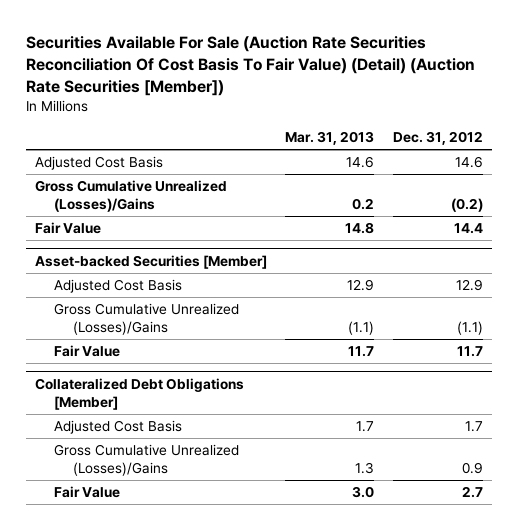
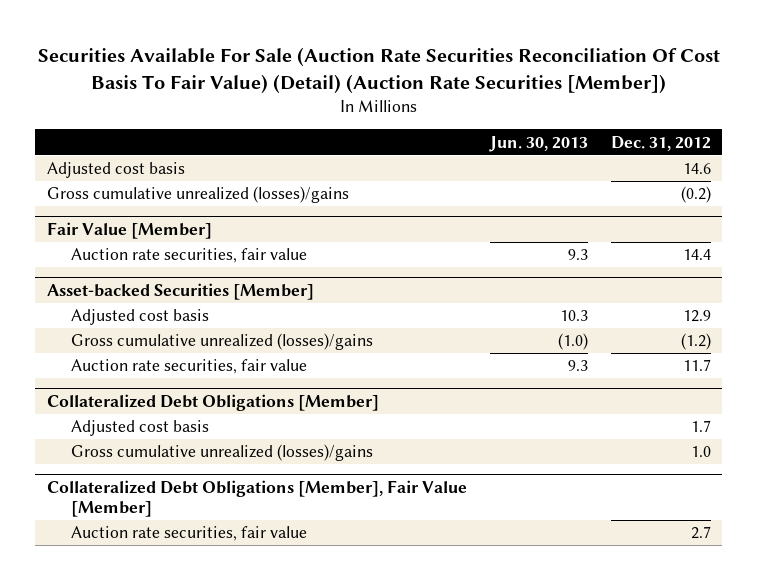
[285,131,375,146] Mar. 31, 2013 -> none
none -> [488,135,588,152] Jun. 30, 2013
[35,156,164,171] Adjusted Cost Basis -> [46,162,185,179] Adjusted cost basis
[35,180,228,212] Gross Cumulative Unrealized (Losses)/Gains -> [46,186,349,204] Gross cumulative unrealized (losses)/gains
none -> [46,221,212,239] Fair Value [Member]
[35,222,102,235] Fair Value -> [70,248,307,264] Auction rate securities, fair value
[54,279,183,294] Adjusted Cost Basis -> [70,309,209,326] Adjusted cost basis
[54,303,240,335] Gross Cumulative Unrealized (Losses)/Gains -> [70,333,373,351] Gross cumulative unrealized (losses)/gains
[456,320,483,335] (1.1) -> [680,333,711,351] (1.2)
[54,345,121,358] Fair Value -> [70,359,307,375] Auction rate securities, fair value
[54,420,183,435] Adjusted Cost Basis -> [70,420,209,437] Adjusted cost basis
[54,444,240,476] Gross Cumulative Unrealized (Losses)/Gains -> [70,444,373,462] Gross cumulative unrealized (losses)/gains
[461,461,483,474] 0.9 -> [690,446,711,458] 1.0
none -> [46,479,467,518] Collateralized Debt Obligations [Member], Fair Value [Member]
[54,486,121,499] Fair Value -> [70,526,307,542] Auction rate securities, fair value

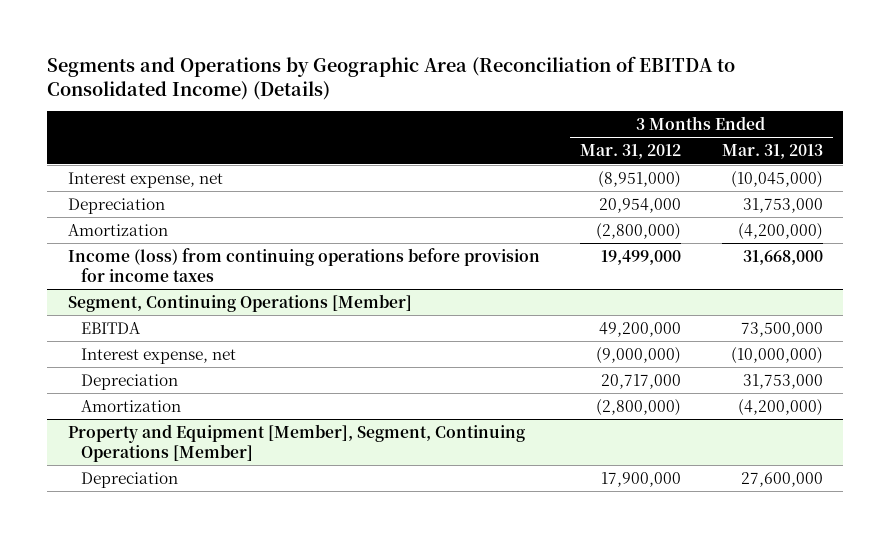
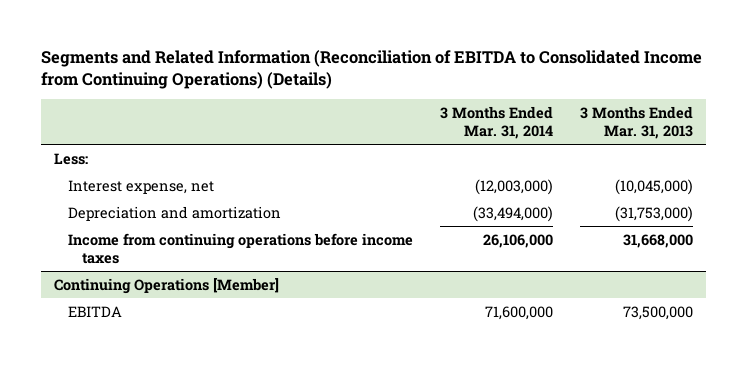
[47,55,736,100] Segments and Operations by Geographic Area (Reconciliation of EBITDA to Consolidated Income) (Details) -> [40,49,702,89] Segments and Related Information (Reconciliation of EBITDA to Consolidated Income from Continuing Operations) (Details)
[580,144,682,160] Mar. 31, 2012 -> none
none -> [439,105,553,140] 3 Months Ended Mar. 31, 2014
none -> [53,152,88,165] Less:
[67,223,168,236] Amortization -> none
[67,197,165,214] Depreciation -> [68,205,282,221] Depreciation and amortization
[742,197,823,213] 31,753,000 -> [614,205,693,222] (31,753,000)
[67,247,540,282] Income (loss) from continuing operations before provision for income taxes -> [68,232,414,264] Income from continuing operations before income taxes
[67,293,412,312] Segment, Continuing Operations [Member] -> [53,277,279,294] Continuing Operations [Member]
[81,347,237,364] Interest expense, net -> none
[81,373,179,390] Depreciation -> none
[81,399,182,412] Amortization -> none
[67,423,525,462] Property and Equipment [Member], Segment, Continuing Operations [Member] -> none
[81,471,179,488] Depreciation -> none

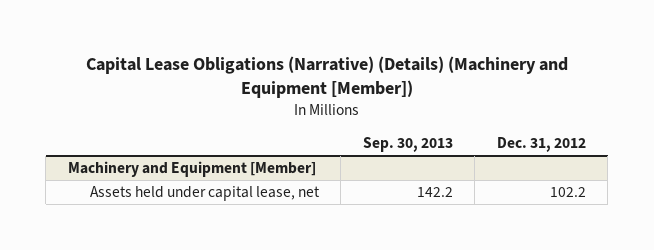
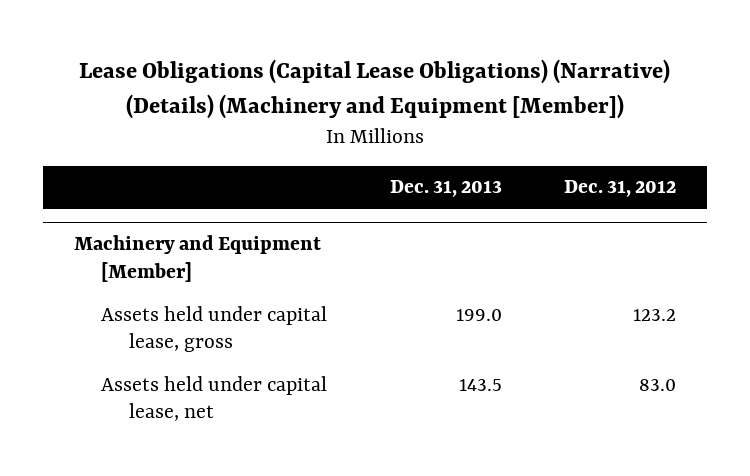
[85,55,568,99] Capital Lease Obligations (Narrative) (Details) (Machinery and Equipment [Member]) -> [78,59,670,119] Lease Obligations (Capital Lease Obligations) (Narrative) (Details) (Machinery and Equipment [Member])
[362,137,453,153] Sep. 30, 2013 -> none
none -> [389,180,502,198] Dec. 31, 2013
none -> [101,305,328,353] Assets held under capital lease, gross
[549,187,586,198] 102.2 -> [638,378,676,391] 83.0

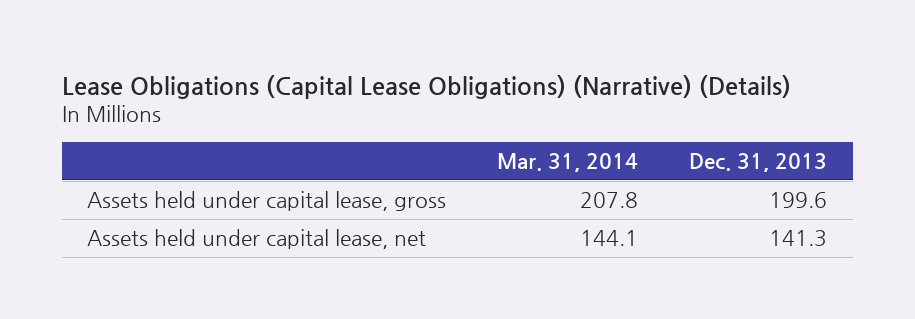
[78,59,670,119] Lease Obligations (Capital Lease Obligations) (Narrative) (Details) (Machinery and Equipment [Member]) -> [61,74,791,99] Lease Obligations (Capital Lease Obligations) (Narrative) (Details)
[563,180,676,198] Dec. 31, 2012 -> none
none -> [497,152,639,172] Mar. 31, 2014
[74,235,322,283] Machinery and Equipment [Member] -> none
[455,308,502,321] 199.0 -> [769,192,828,209] 199.6
[458,378,502,391] 143.5 -> [769,230,828,248] 141.3

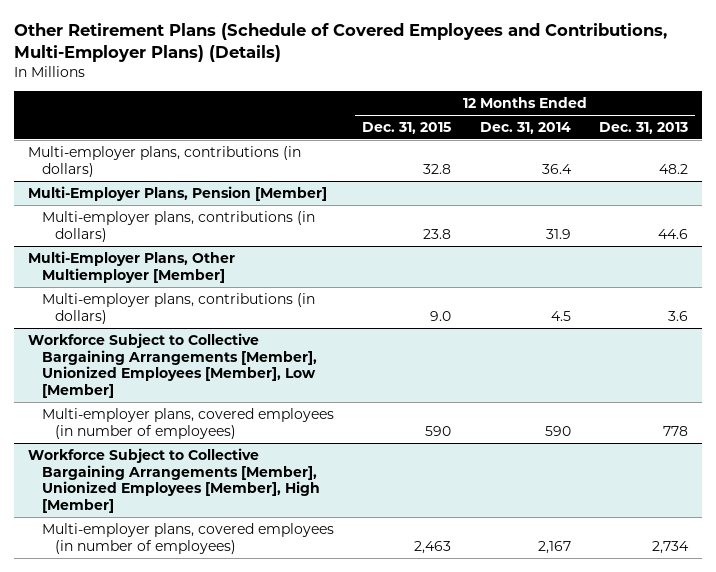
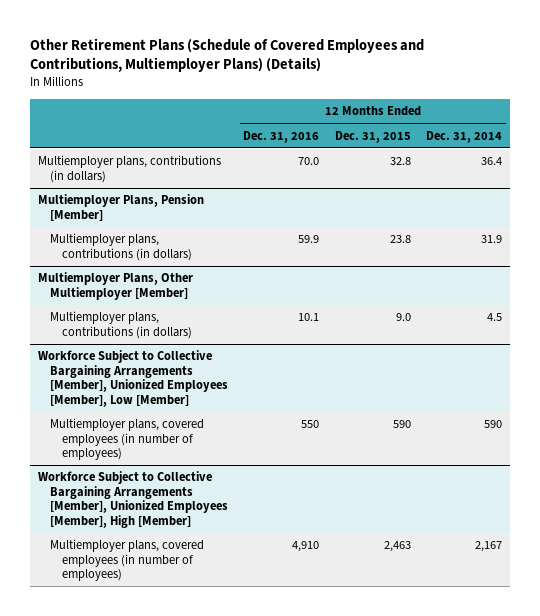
[13,22,667,62] Other Retirement Plans (Schedule of Covered Employees and Contributions, Multi-Employer Plans) (Details) -> [30,37,425,73] Other Retirement Plans (Schedule of Covered Employees and Contributions, Multiemployer Plans) (Details)
[599,121,689,134] Dec. 31, 2013 -> none
none -> [243,130,320,143] Dec. 31, 2016
[28,145,302,177] Multi-employer plans, contributions (in dollars) -> [38,155,222,183] Multiemployer plans, contributions (in dollars)
[28,185,328,201] Multi-Employer Plans, Pension [Member] -> [38,194,205,221] Multiemployer Plans, Pension [Member]
[41,210,315,242] Multi-employer plans, contributions (in dollars) -> [49,233,192,261] Multiemployer plans, contributions (in dollars)
[28,250,236,283] Multi-Employer Plans, Other Multiemployer [Member] -> [38,272,194,300] Multiemployer Plans, Other Multiemployer [Member]
[41,292,315,324] Multi-employer plans, contributions (in dollars) -> [49,311,192,339] Multiemployer plans, contributions (in dollars)
[41,407,334,439] Multi-employer plans, covered employees (in number of employees) -> [49,418,204,461] Multiemployer plans, covered employees (in number of employees)
[41,522,334,554] Multi-employer plans, covered employees (in number of employees) -> [49,539,204,582] Multiemployer plans, covered employees (in number of employees)

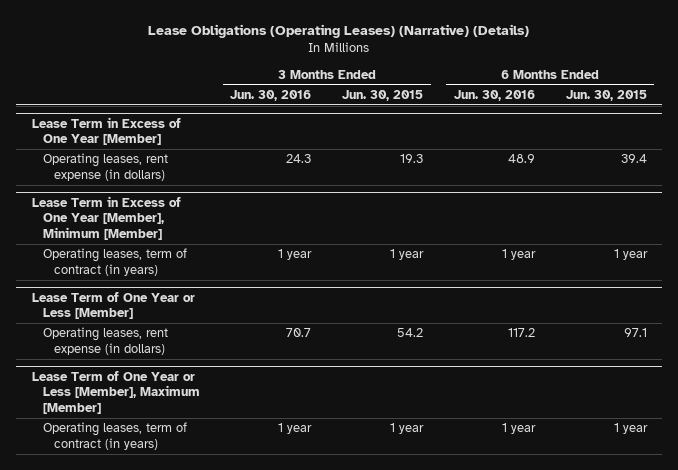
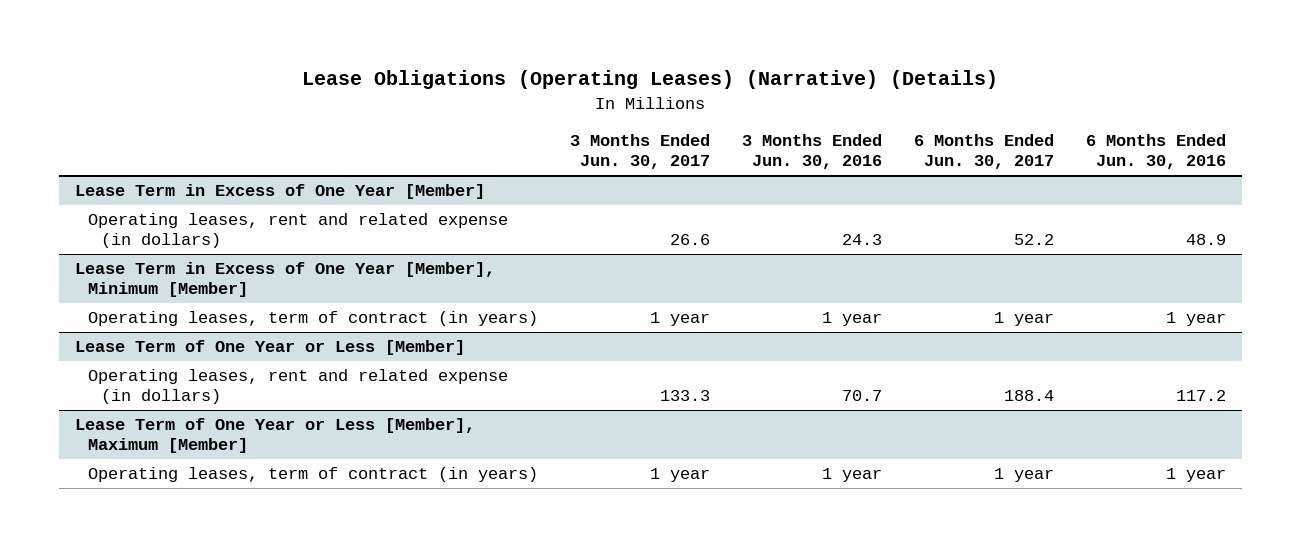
[342,89,424,101] Jun. 30, 2015 -> none
[565,89,647,101] Jun. 30, 2015 -> none
none -> [570,134,711,170] 3 Months Ended Jun. 30, 2017
none -> [914,134,1055,170] 6 Months Ended Jun. 30, 2017
[42,153,168,181] Operating leases, rent expense (in dollars) -> [88,213,509,249] Operating leases, rent and related expense (in dollars)
[42,327,168,355] Operating leases, rent expense (in dollars) -> [88,369,509,405] Operating leases, rent and related expense (in dollars)

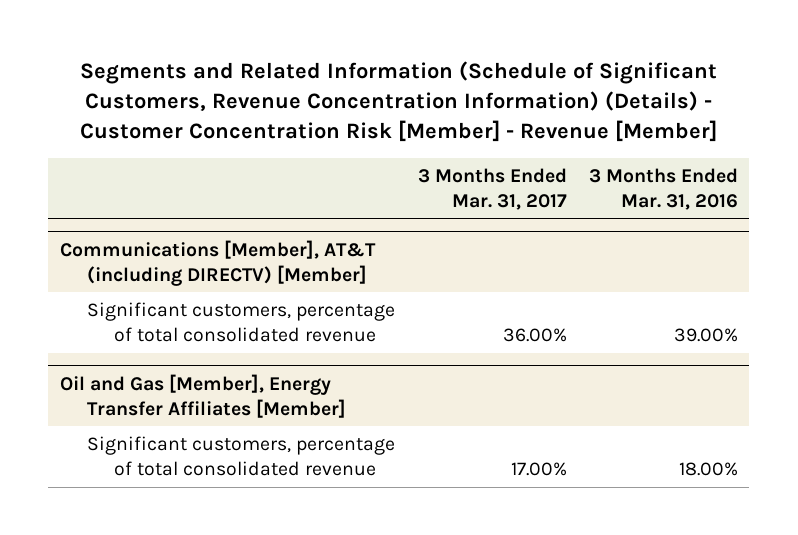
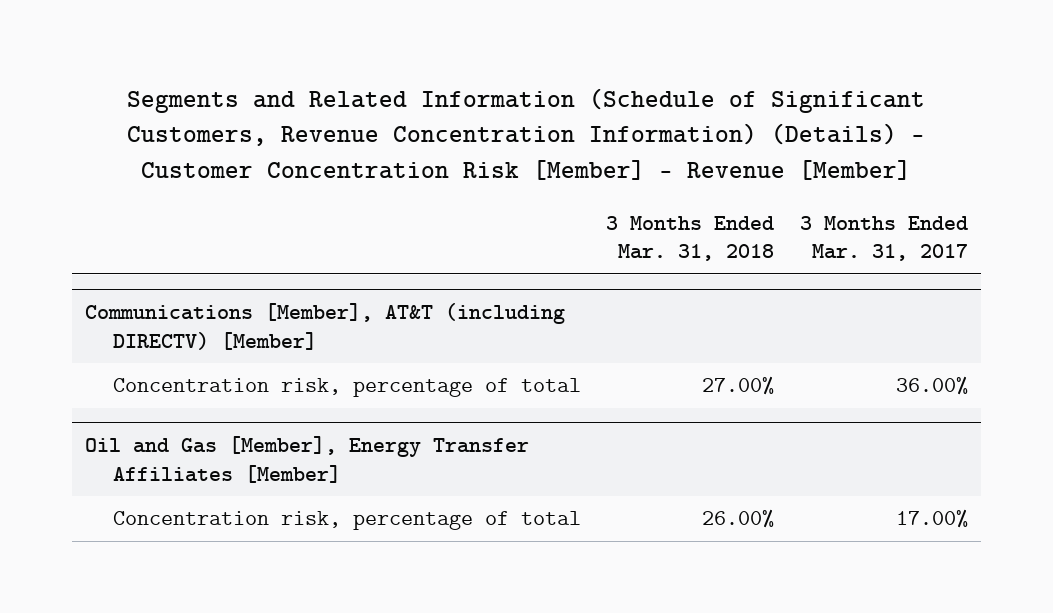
[589,167,739,210] 3 Months Ended Mar. 31, 2016 -> none
none -> [606,215,775,262] 3 Months Ended Mar. 31, 2018
[87,302,396,343] Significant customers, percentage of total consolidated revenue -> [112,378,581,398] Concentration risk, percentage of total
[87,436,396,477] Significant customers, percentage of total consolidated revenue -> [112,511,581,531] Concentration risk, percentage of total

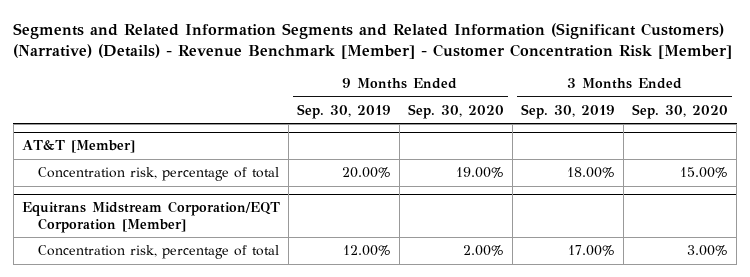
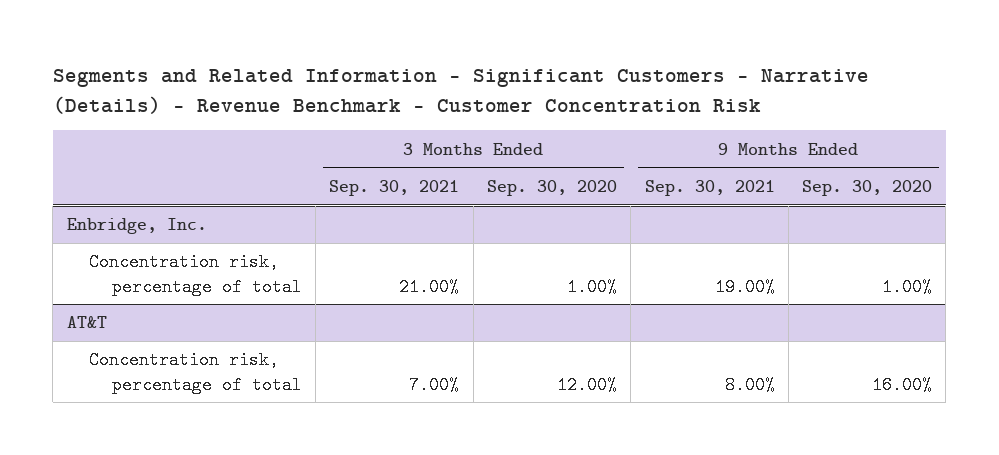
[13,22,733,60] Segments and Related Information Segments and Related Information (Significant Customers) (Narrative) (Details) - Revenue Benchmark [Member] - Customer Concentration Risk [Member] -> [52,69,869,114] Segments and Related Information - Significant Customers - Narrative (Details) - Revenue Benchmark - Customer Concentration Risk
[296,103,391,119] Sep. 30, 2019 -> none
[520,103,615,119] Sep. 30, 2019 -> none
none -> [329,179,460,196] Sep. 30, 2021
none -> [644,179,775,196] Sep. 30, 2021
[21,140,135,154] AT&T [Member] -> [66,218,207,235] Enbridge, Inc.
[455,167,504,179] 19.00% -> [882,277,933,296] 1.00%
[680,167,729,179] 15.00% -> [567,277,618,296] 1.00%
[21,201,280,233] Equitrans Midstream Corporation/EQT Corporation [Member] -> [66,316,107,329] AT&T
[462,245,504,257] 2.00% -> [872,375,933,394] 16.00%
[687,245,729,257] 3.00% -> [557,375,618,394] 12.00%

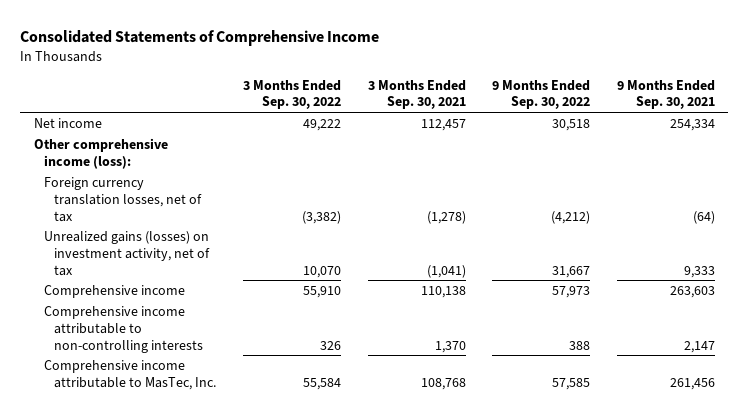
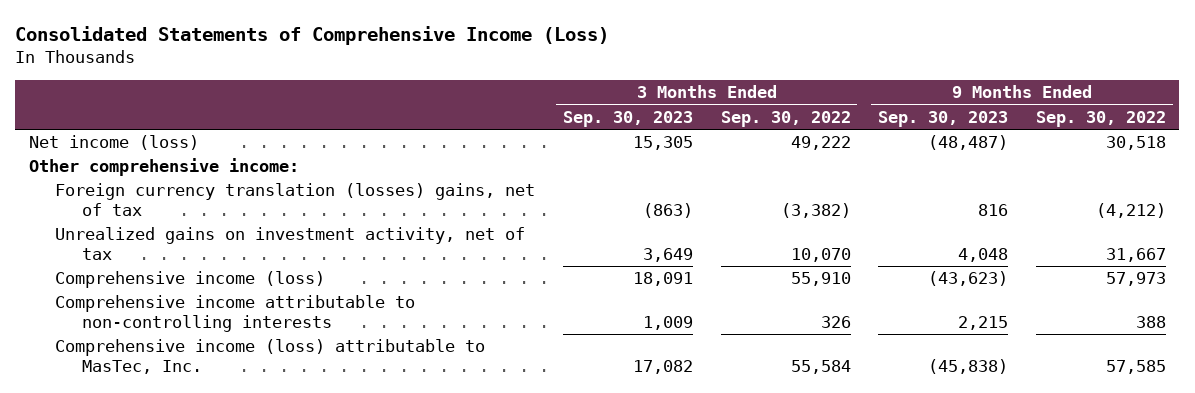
[20,29,380,46] Consolidated Statements of Comprehensive Income -> [15,26,610,46] Consolidated Statements of Comprehensive Income (Loss)
[367,79,466,110] 3 Months Ended Sep. 30, 2021 -> none
[616,79,715,110] 9 Months Ended Sep. 30, 2021 -> none
none -> [562,110,693,127] Sep. 30, 2023
none -> [878,110,1009,127] Sep. 30, 2023
[33,118,102,129] Net income -> [28,135,199,151] Net income (loss)
[33,138,168,169] Other comprehensive income (loss): -> [28,158,299,177] Other comprehensive income:
[43,177,203,222] Foreign currency translation losses, net of tax -> [55,183,536,216] Foreign currency translation (losses) gains, net of tax
[43,231,211,276] Unrealized gains (losses) on investment activity, net of tax -> [55,227,526,260] Unrealized gains on investment activity, net of tax
[43,285,185,299] Comprehensive income -> [55,271,326,289] Comprehensive income (loss)
[43,360,217,390] Comprehensive income attributable to MasTec, Inc. -> [55,339,486,374] Comprehensive income (loss) attributable to MasTec, Inc.

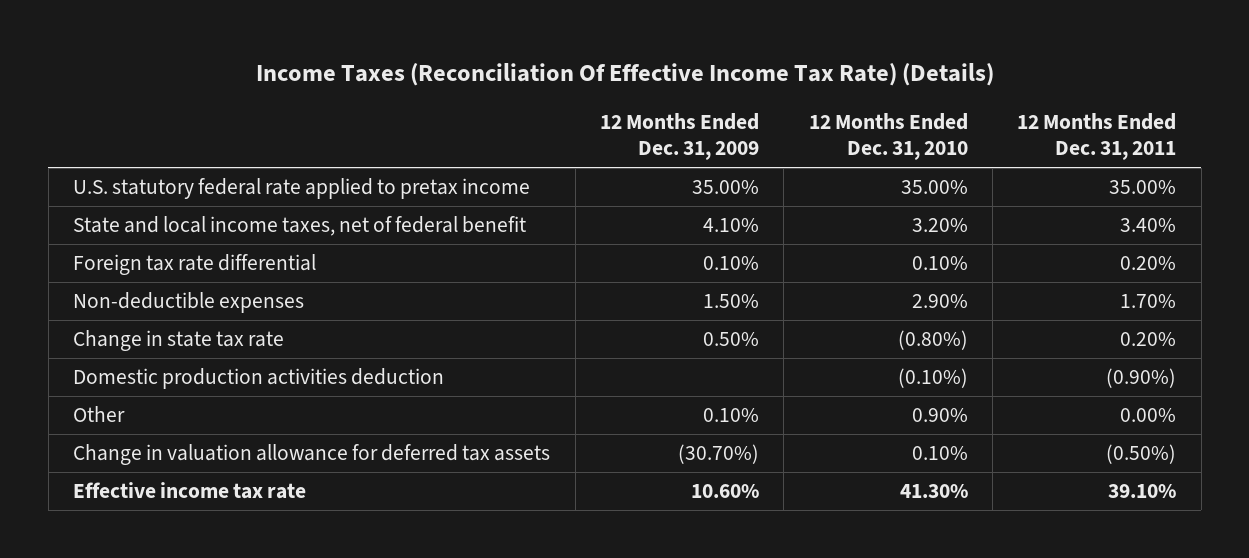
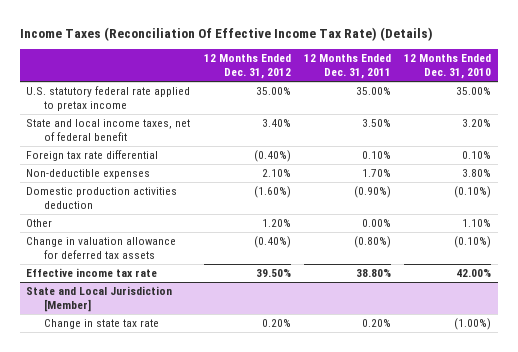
[599,112,759,161] 12 Months Ended Dec. 31, 2009 -> none
none -> [203,54,291,80] 12 Months Ended Dec. 31, 2012
[73,330,285,352] Change in state tax rate -> none
[1120,218,1177,233] 3.40% -> [361,119,391,128] 3.50%
[1120,256,1177,271] 0.20% -> [361,151,391,160] 0.10%
[911,294,968,309] 2.90% -> [462,169,492,178] 3.80%
[911,408,968,423] 0.90% -> [462,219,492,228] 1.10%
[911,446,968,461] 0.10% -> [454,236,492,249] (0.10%)
[1106,444,1177,465] (0.50%) -> [353,236,391,249] (0.80%)
[899,484,968,499] 41.30% -> [456,269,492,278] 42.00%
[1108,484,1177,499] 39.10% -> [355,269,391,278] 38.80%
none -> [26,286,173,313] State and Local Jurisdiction [Member]
none -> [44,319,160,330] Change in state tax rate

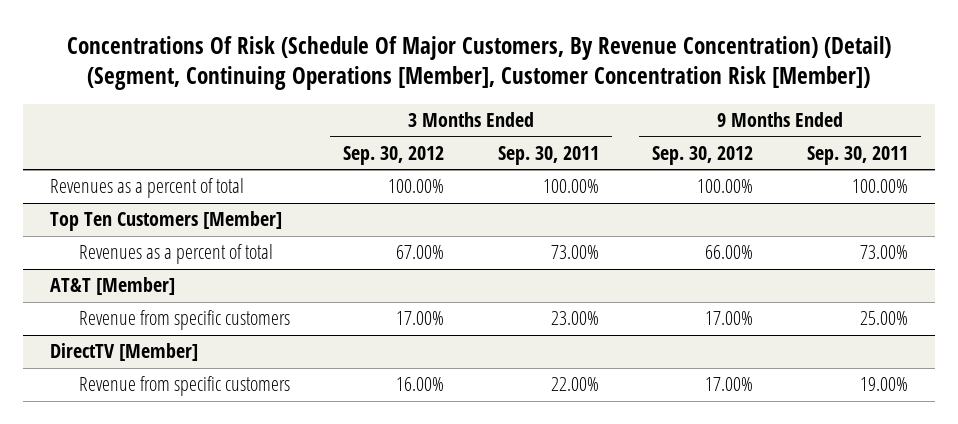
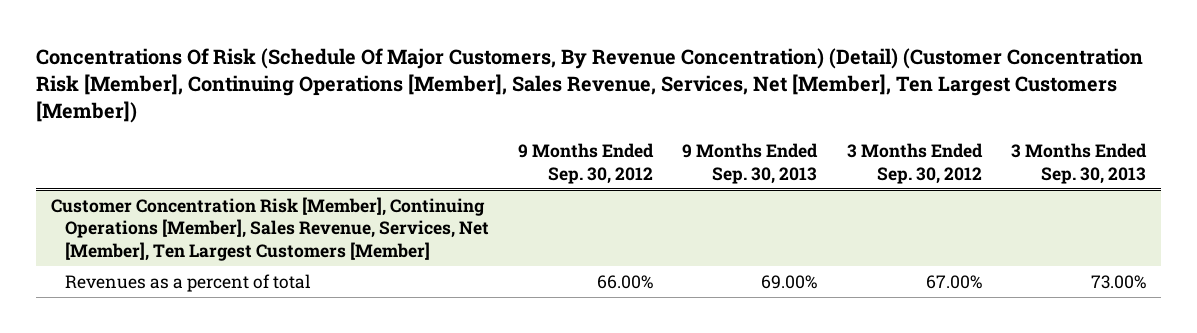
[67,35,892,91] Concentrations Of Risk (Schedule Of Major Customers, By Revenue Concentration) (Detail) (Segment, Continuing Operations [Member], Customer Concentration Risk [Member]) -> [36,47,1144,123] Concentrations Of Risk (Schedule Of Major Customers, By Revenue Concentration) (Detail) (Customer Concentration Risk [Member], Continuing Operations [Member], Sales Revenue, Services, Net [Member], Ten Largest Customers [Member])
[497,145,599,165] Sep. 30, 2011 -> none
[807,145,909,165] Sep. 30, 2011 -> none
none -> [682,142,819,184] 9 Months Ended Sep. 30, 2013
none -> [1011,142,1148,184] 3 Months Ended Sep. 30, 2013
[50,178,245,199] Revenues as a percent of total -> none
[50,211,283,232] Top Ten Customers [Member] -> none
none -> [51,196,489,261] Customer Concentration Risk [Member], Continuing Operations [Member], Sales Revenue, Services, Net [Member], Ten Largest Customers [Member]
[50,277,176,296] AT&T [Member] -> none
[78,310,290,331] Revenue from specific customers -> none
[50,343,199,362] DirectTV [Member] -> none
[78,376,290,397] Revenue from specific customers -> none

